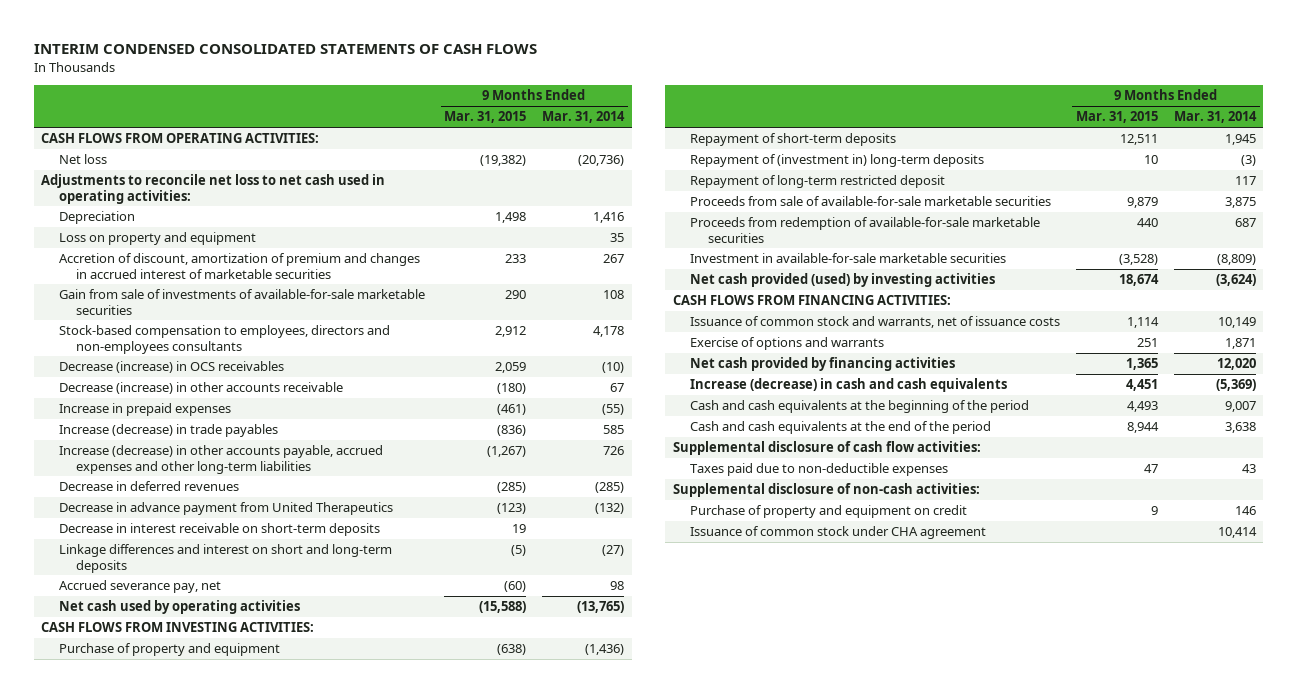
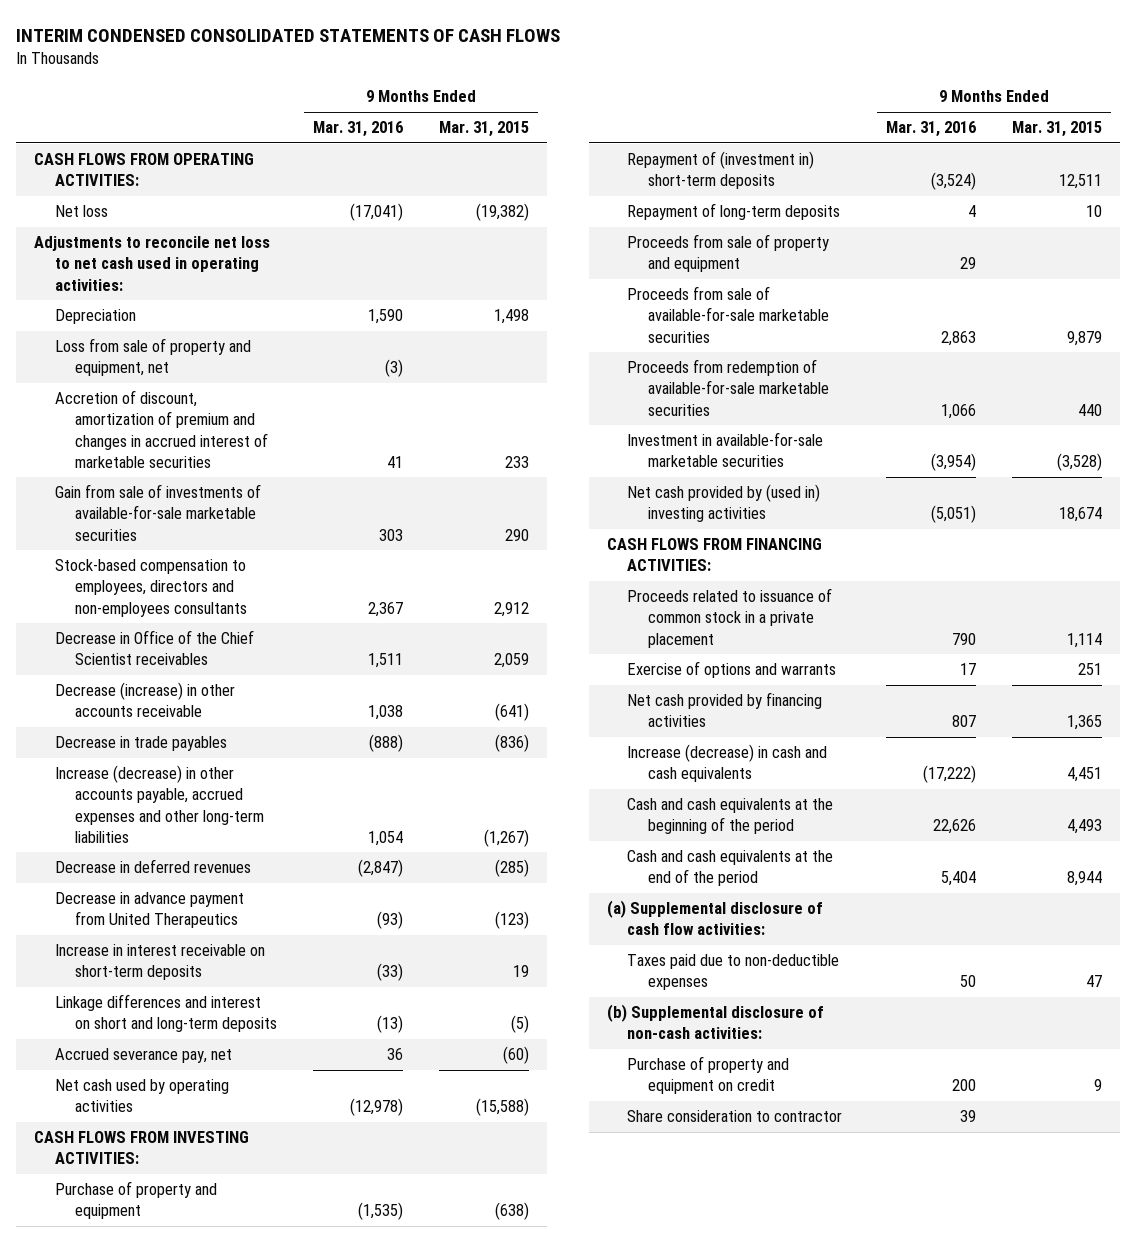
[542,111,626,124] Mar. 31, 2014 -> none
none -> [313,121,404,138] Mar. 31, 2016
[58,232,256,246] Loss on property and equipment -> [54,338,251,377] Loss from sale of property and equipment, net
[58,403,231,417] Increase in prepaid expenses -> none
[58,361,284,374] Decrease (increase) in OCS receivables -> [54,630,254,666] Decrease in Office of the Chief Scientist receivables
[497,383,527,395] (180) -> [495,703,530,722] (641)
[58,424,278,438] Increase (decrease) in trade payables -> [54,736,227,752] Decrease in trade payables
[58,523,380,537] Decrease in interest receivable on short-term deposits -> [54,944,265,981] Increase in interest receivable on short-term deposits
[690,175,946,189] Repayment of long-term restricted deposit -> none
[690,133,897,147] Repayment of short-term deposits -> [627,151,815,190] Repayment of (investment in) short-term deposits
[690,154,985,168] Repayment of (investment in) long-term deposits -> [627,203,841,221] Repayment of long-term deposits
none -> [627,234,830,273] Proceeds from sale of property and equipment
[690,273,996,288] Net cash provided (used) by investing activities -> [627,484,821,523] Net cash provided by (used in) investing activities
[690,316,1061,329] Issuance of common stock and warrants, net of issuance costs -> [627,588,833,648] Proceeds related to issuance of common stock in a private placement
[672,441,981,456] Supplemental disclosure of cash flow activities: -> [606,900,823,936] (a) Supplemental disclosure of cash flow activities:
[672,483,980,498] Supplemental disclosure of non-cash activities: -> [606,1004,824,1040] (b) Supplemental disclosure of non-cash activities:
[690,526,987,540] Issuance of common stock under CHA agreement -> none
none -> [627,1110,843,1123] Share consideration to contractor

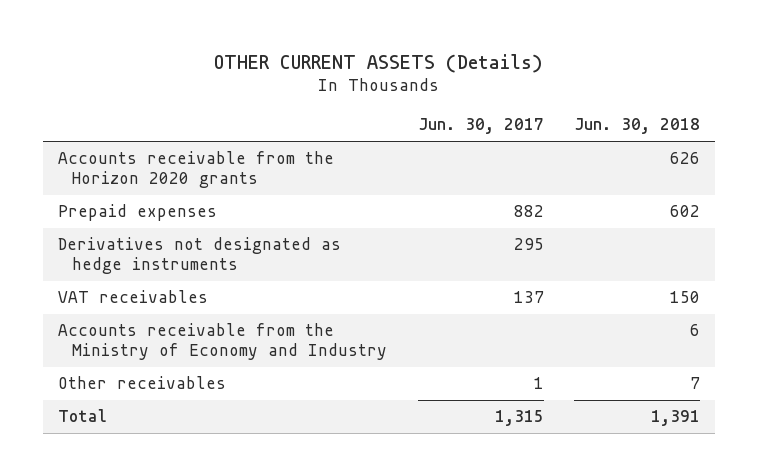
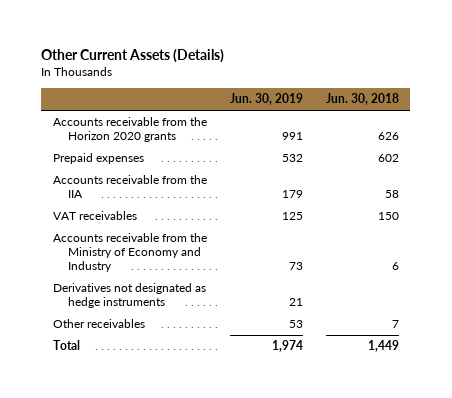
[213,53,543,73] OTHER CURRENT ASSETS (Details) -> [41,48,225,63] Other Current Assets (Details)
[417,118,544,135] Jun. 30, 2017 -> none
none -> [229,93,303,106] Jun. 30, 2019
none -> [52,175,207,199] Accounts receivable from the IIA
[57,237,341,275] Derivatives not designated as hedge instruments -> [52,283,206,309] Derivatives not designated as hedge instruments
[650,410,700,427] 1,391 -> [367,340,399,353] 1,449

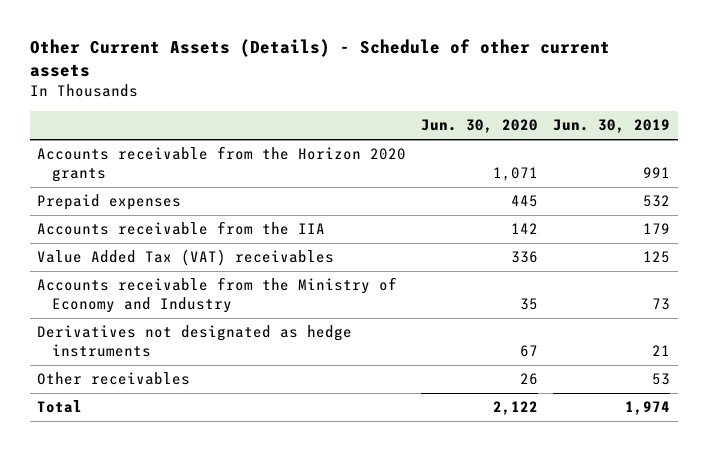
[41,48,225,63] Other Current Assets (Details) -> [29,38,610,77] Other Current Assets (Details) - Schedule of other current assets
[325,93,399,106] Jun. 30, 2018 -> none
none -> [421,119,539,134] Jun. 30, 2020
[52,211,137,221] VAT receivables -> [37,249,335,267] Value Added Tax (VAT) receivables

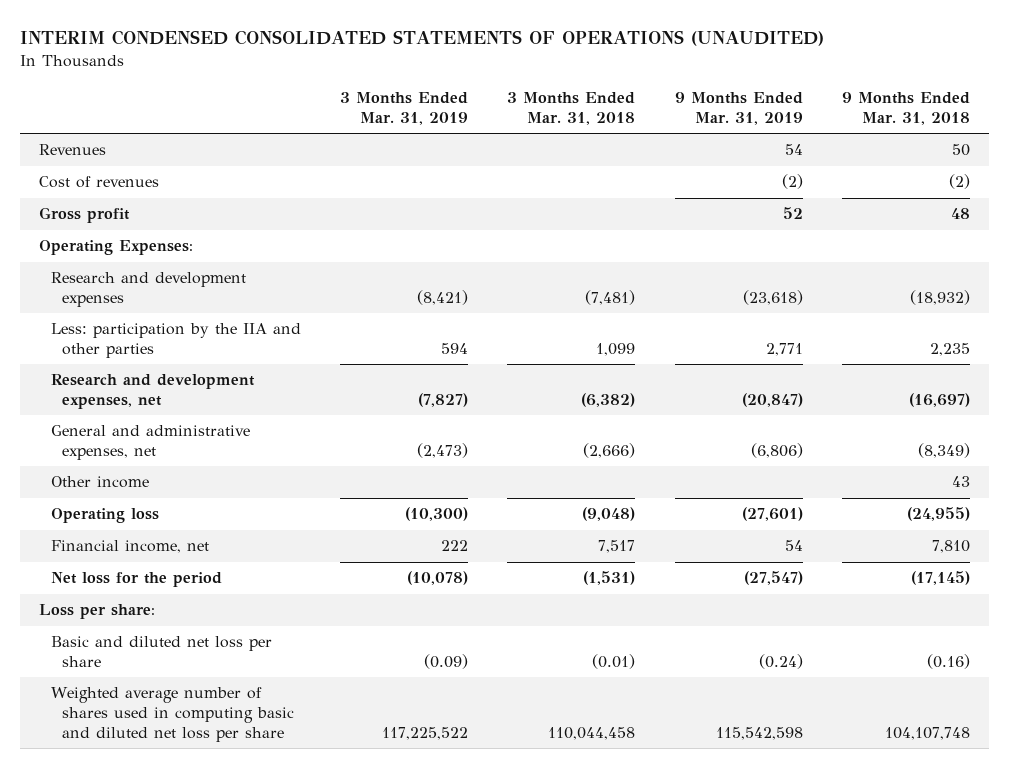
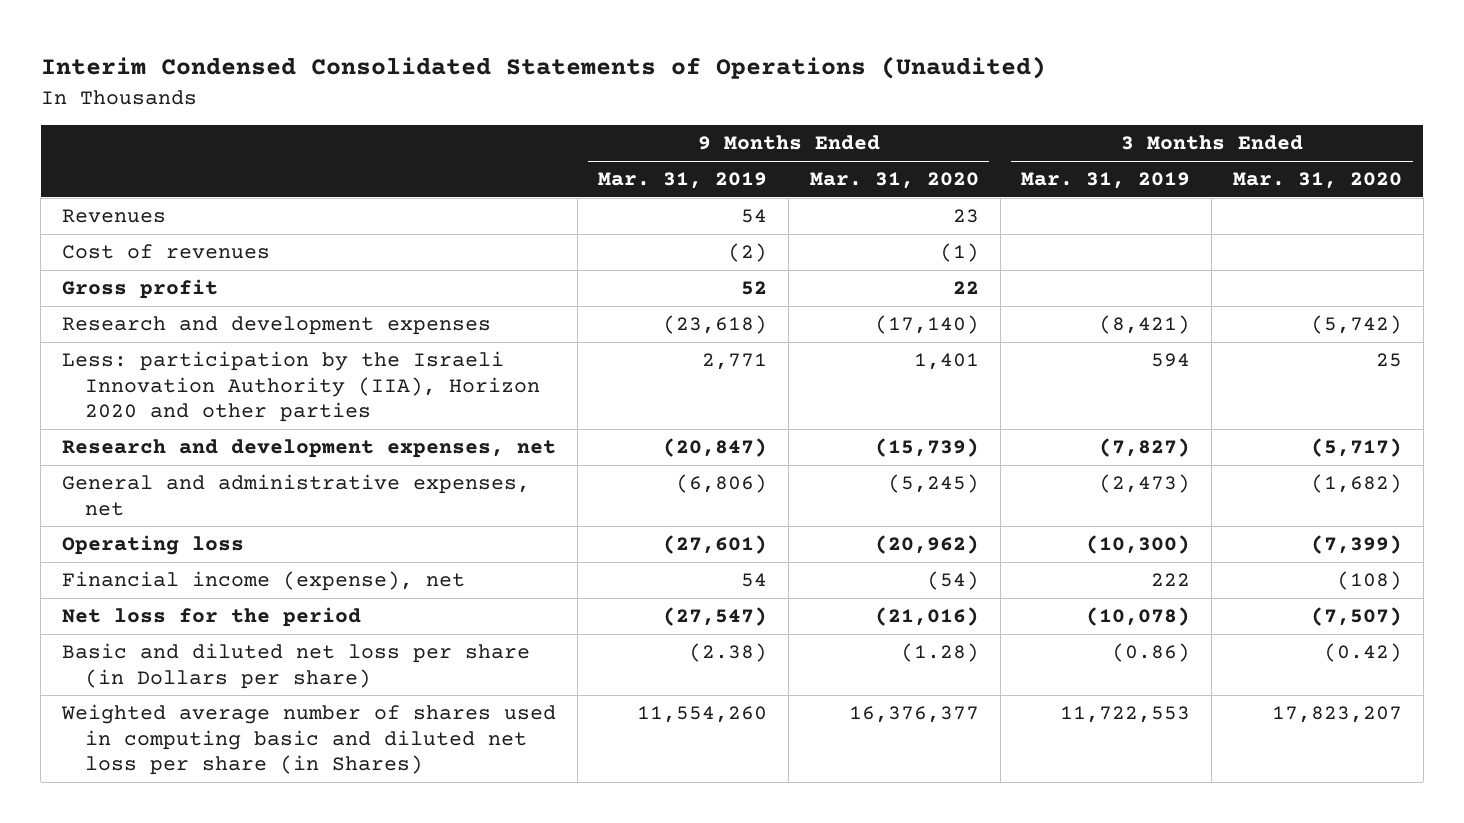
[19,30,824,47] INTERIM CONDENSED CONSOLIDATED STATEMENTS OF OPERATIONS (UNAUDITED) -> [40,56,1046,80] Interim Condensed Consolidated Statements of Operations (Unaudited)
[507,91,636,125] 3 Months Ended Mar. 31, 2018 -> none
[841,91,970,125] 9 Months Ended Mar. 31, 2018 -> none
none -> [809,172,979,190] Mar. 31, 2020
none -> [1232,172,1402,190] Mar. 31, 2020
[39,240,194,256] Operating Expenses: -> none
[50,323,301,359] Less: participation by the IIA and other parties -> [61,351,541,423] Less: participation by the Israeli Innovation Authority (IIA), Horizon 2020 and other parties
[50,476,149,489] Other income -> none
[50,540,209,554] Financial income, net -> [61,571,465,592] Financial income (expense), net
[39,604,156,620] Loss per share: -> none
[50,636,272,668] Basic and diluted net loss per share -> [61,643,530,689] Basic and diluted net loss per share (in Dollars per share)
[424,654,469,670] (0.09) -> [1112,643,1191,663] (0.86)
[758,654,803,670] (0.24) -> [689,643,768,663] (2.38)
[50,687,295,742] Weighted average number of shares used in computing basic and diluted net loss per share -> [60,704,556,776] Weighted average number of shares used in computing basic and diluted net loss per share (in Shares)
[382,726,469,740] 117,225,522 -> [1060,706,1191,724] 11,722,553
[715,726,803,740] 115,542,598 -> [637,706,768,724] 11,554,260

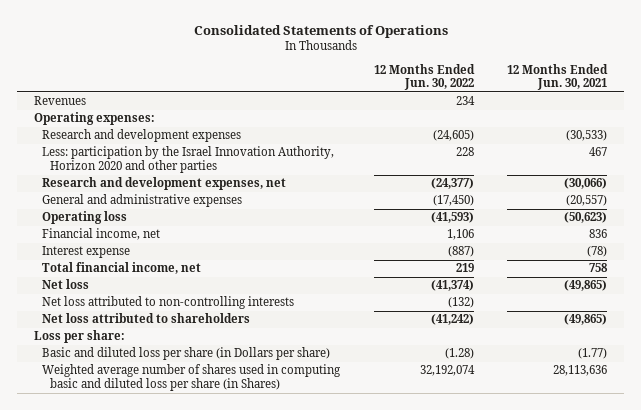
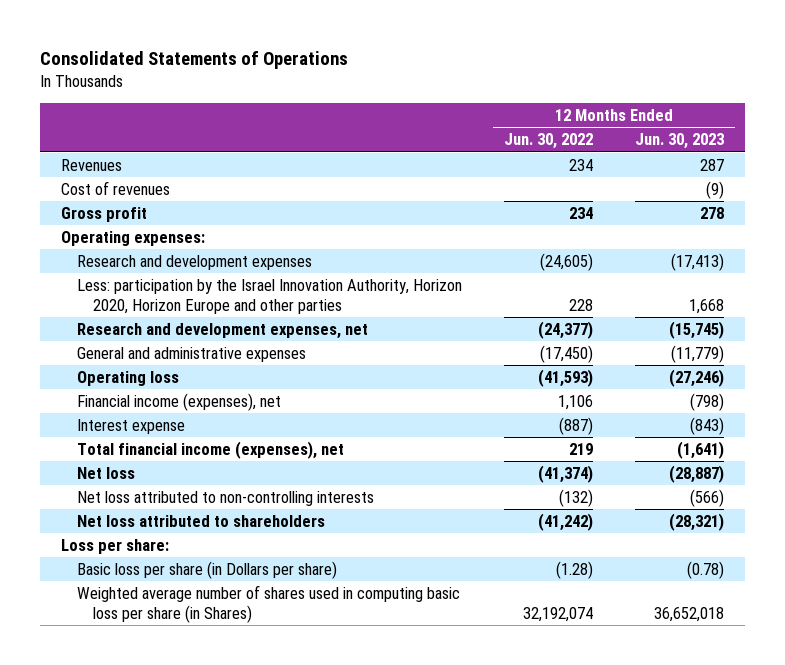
[507,63,609,91] 12 Months Ended Jun. 30, 2021 -> none
none -> [635,133,725,150] Jun. 30, 2023
none -> [60,180,170,195] Cost of revenues
none -> [60,206,147,222] Gross profit
[42,146,335,174] Less: participation by the Israel Innovation Authority, Horizon 2020 and other parties -> [76,278,462,314] Less: participation by the Israel Innovation Authority, Horizon 2020, Horizon Europe and other parties
[42,228,161,241] Financial income, net -> [76,392,281,411] Financial income (expenses), net
[42,262,202,275] Total financial income, net -> [76,440,344,459] Total financial income (expenses), net
[42,347,331,361] Basic and diluted loss per share (in Dollars per share) -> [76,560,337,579] Basic loss per share (in Dollars per share)
[42,364,342,392] Weighted average number of shares used in computing basic and diluted loss per share (in Shares) -> [76,584,460,623] Weighted average number of shares used in computing basic loss per share (in Shares)

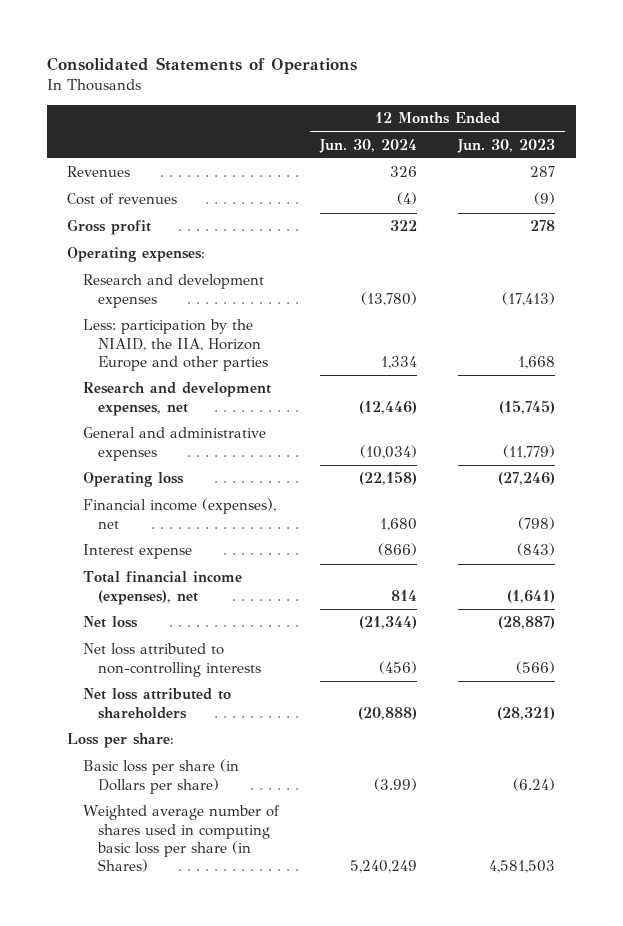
[503,133,593,150] Jun. 30, 2022 -> none
none -> [319,138,418,153] Jun. 30, 2024
[76,278,462,314] Less: participation by the Israel Innovation Authority, Horizon 2020, Horizon Europe and other parties -> [82,319,269,371] Less: participation by the NIAID, the IIA, Horizon Europe and other parties
[687,560,725,579] (0.78) -> [513,777,556,791] (6.24)
[654,606,725,622] 36,652,018 -> [489,860,556,874] 4,581,503

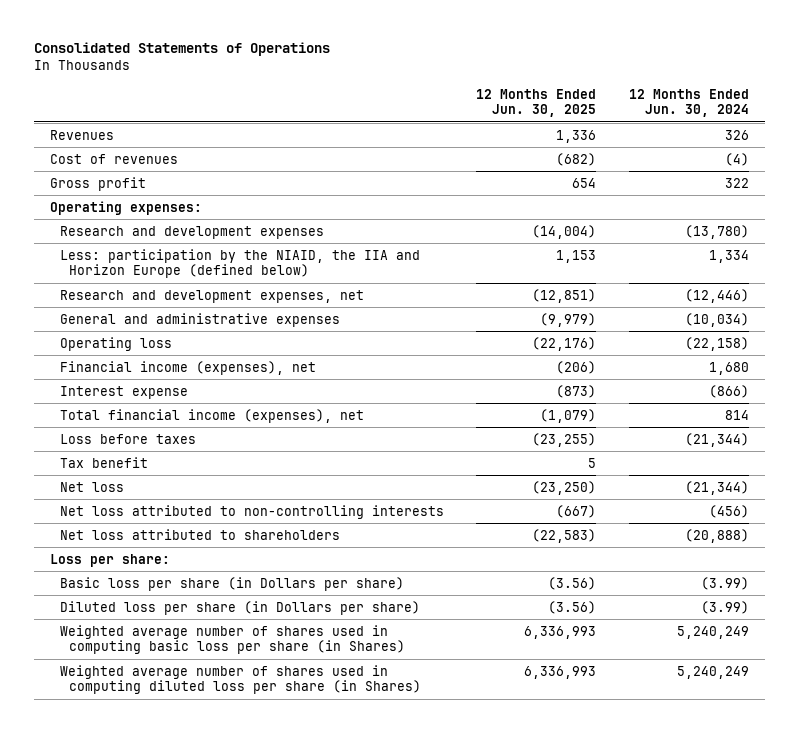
[457,138,556,153] Jun. 30, 2023 -> none
none -> [476,88,597,117] 12 Months Ended Jun. 30, 2025
[82,319,269,371] Less: participation by the NIAID, the IIA, Horizon Europe and other parties -> [59,248,420,278] Less: participation by the NIAID, the IIA and Horizon Europe (defined below)
none -> [59,433,196,444] Loss before taxes
none -> [59,456,148,468] Tax benefit
none -> [59,600,420,615] Diluted loss per share (in Dollars per share)
none -> [59,664,422,694] Weighted average number of shares used in computing diluted loss per share (in Shares)

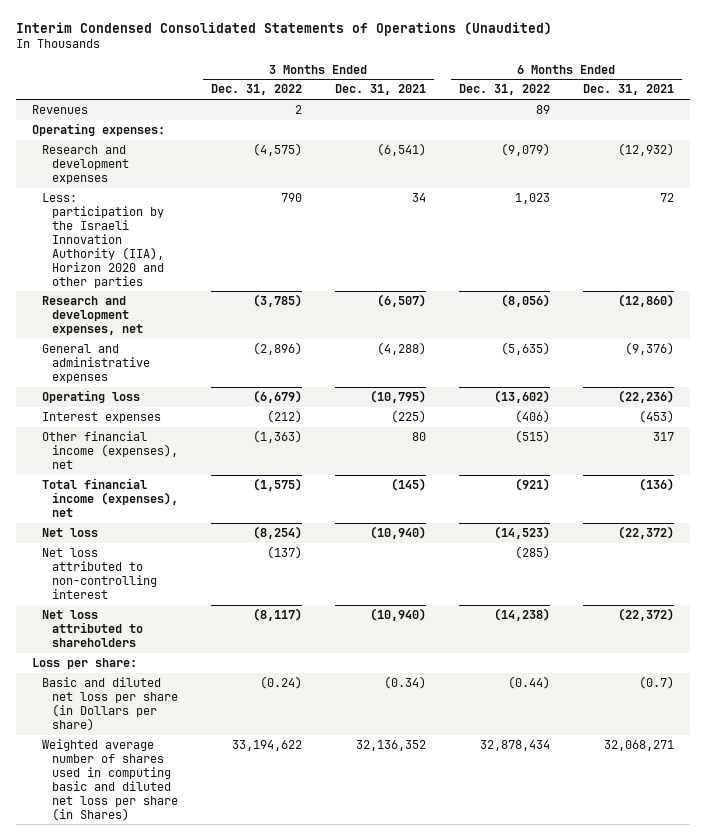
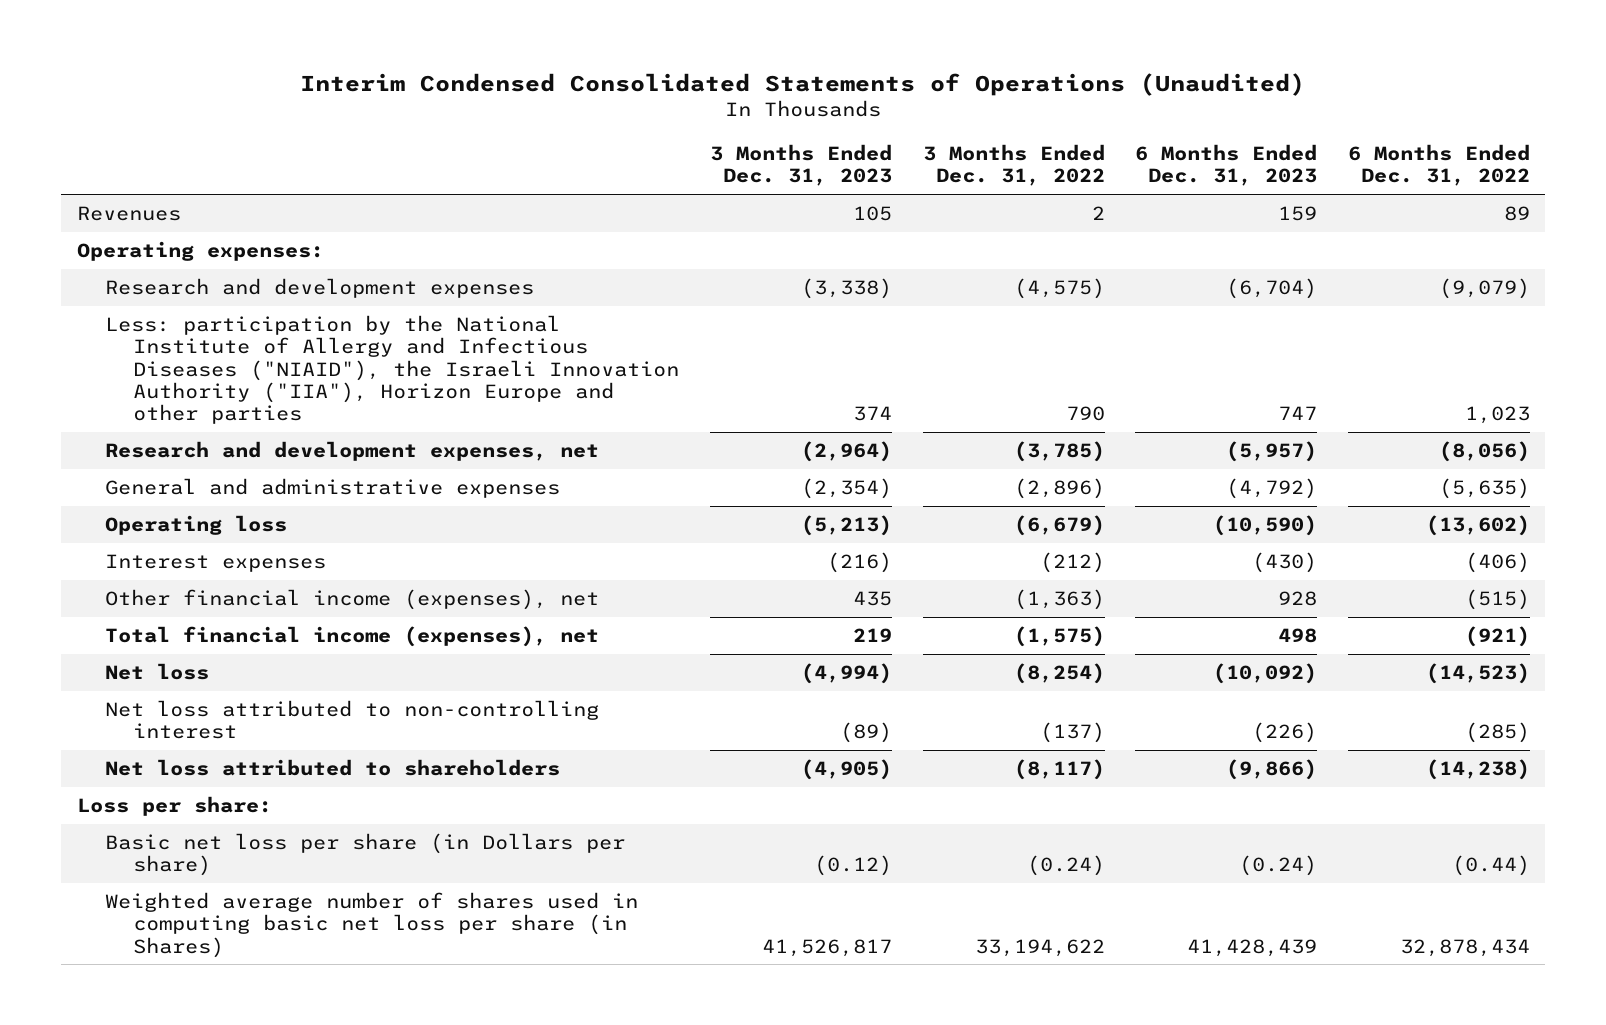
[334,84,426,96] Dec. 31, 2021 -> none
[582,84,674,96] Dec. 31, 2021 -> none
none -> [710,144,893,187] 3 Months Ended Dec. 31, 2023
none -> [1135,144,1318,187] 6 Months Ended Dec. 31, 2023
[42,193,165,288] Less: participation by the Israeli Innovation Authority (IIA), Horizon 2020 and other parties -> [105,315,680,425] Less: participation by the National Institute of Allergy and Infectious Diseases ("NIAID"), the Israeli Innovation Authority ("IIA"), Horizon Europe and other parties
[42,677,179,731] Basic and diluted net loss per share (in Dollars per share) -> [105,833,626,877] Basic net loss per share (in Dollars per share)
[42,739,179,821] Weighted average number of shares used in computing basic and diluted net loss per share (in Shares) -> [105,892,639,958] Weighted average number of shares used in computing basic net loss per share (in Shares)

